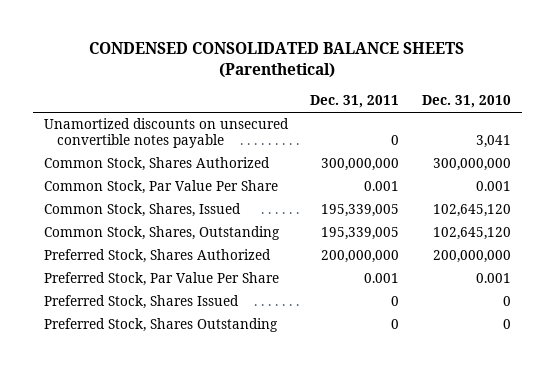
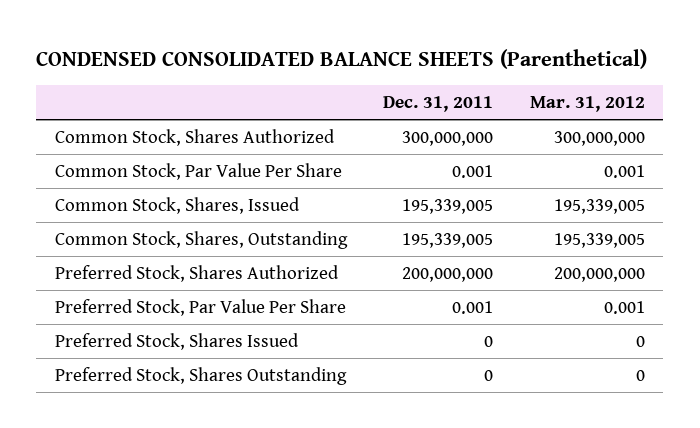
[421,95,511,109] Dec. 31, 2010 -> none
none -> [530,96,646,113] Mar. 31, 2012
[44,118,290,149] Unamortized discounts on unsecured convertible notes payable -> none

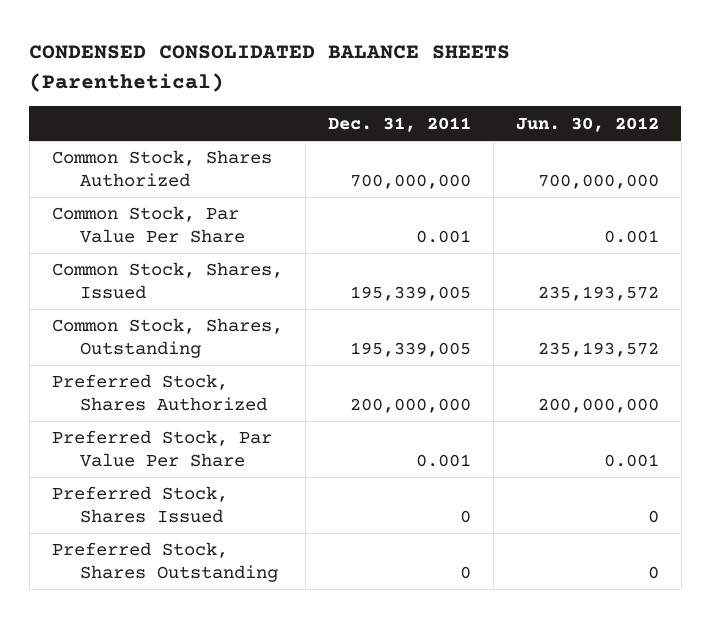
[530,96,646,113] Mar. 31, 2012 -> none
none -> [515,116,659,132] Jun. 30, 2012
[402,130,494,146] 300,000,000 -> [349,173,471,189] 700,000,000

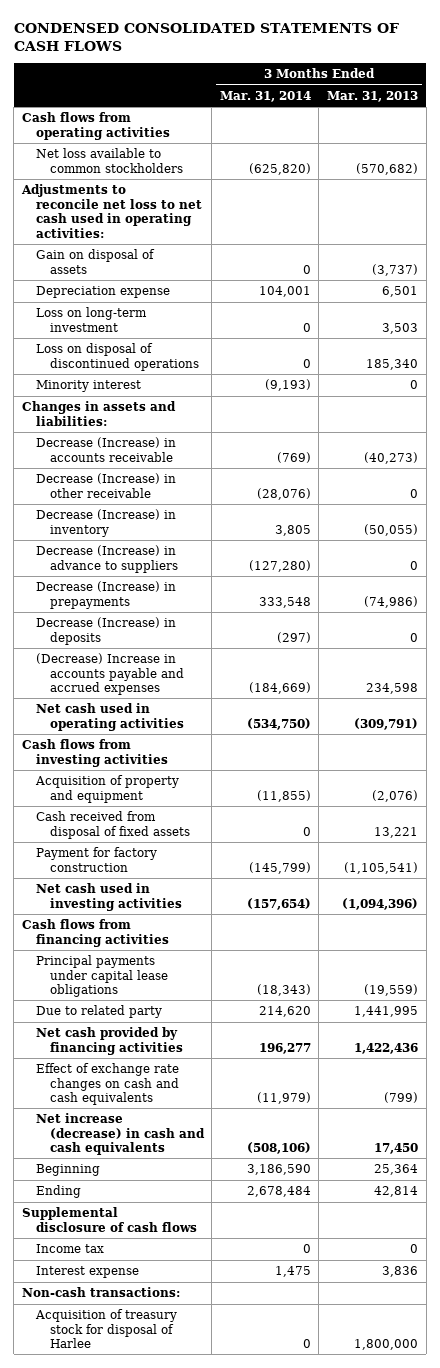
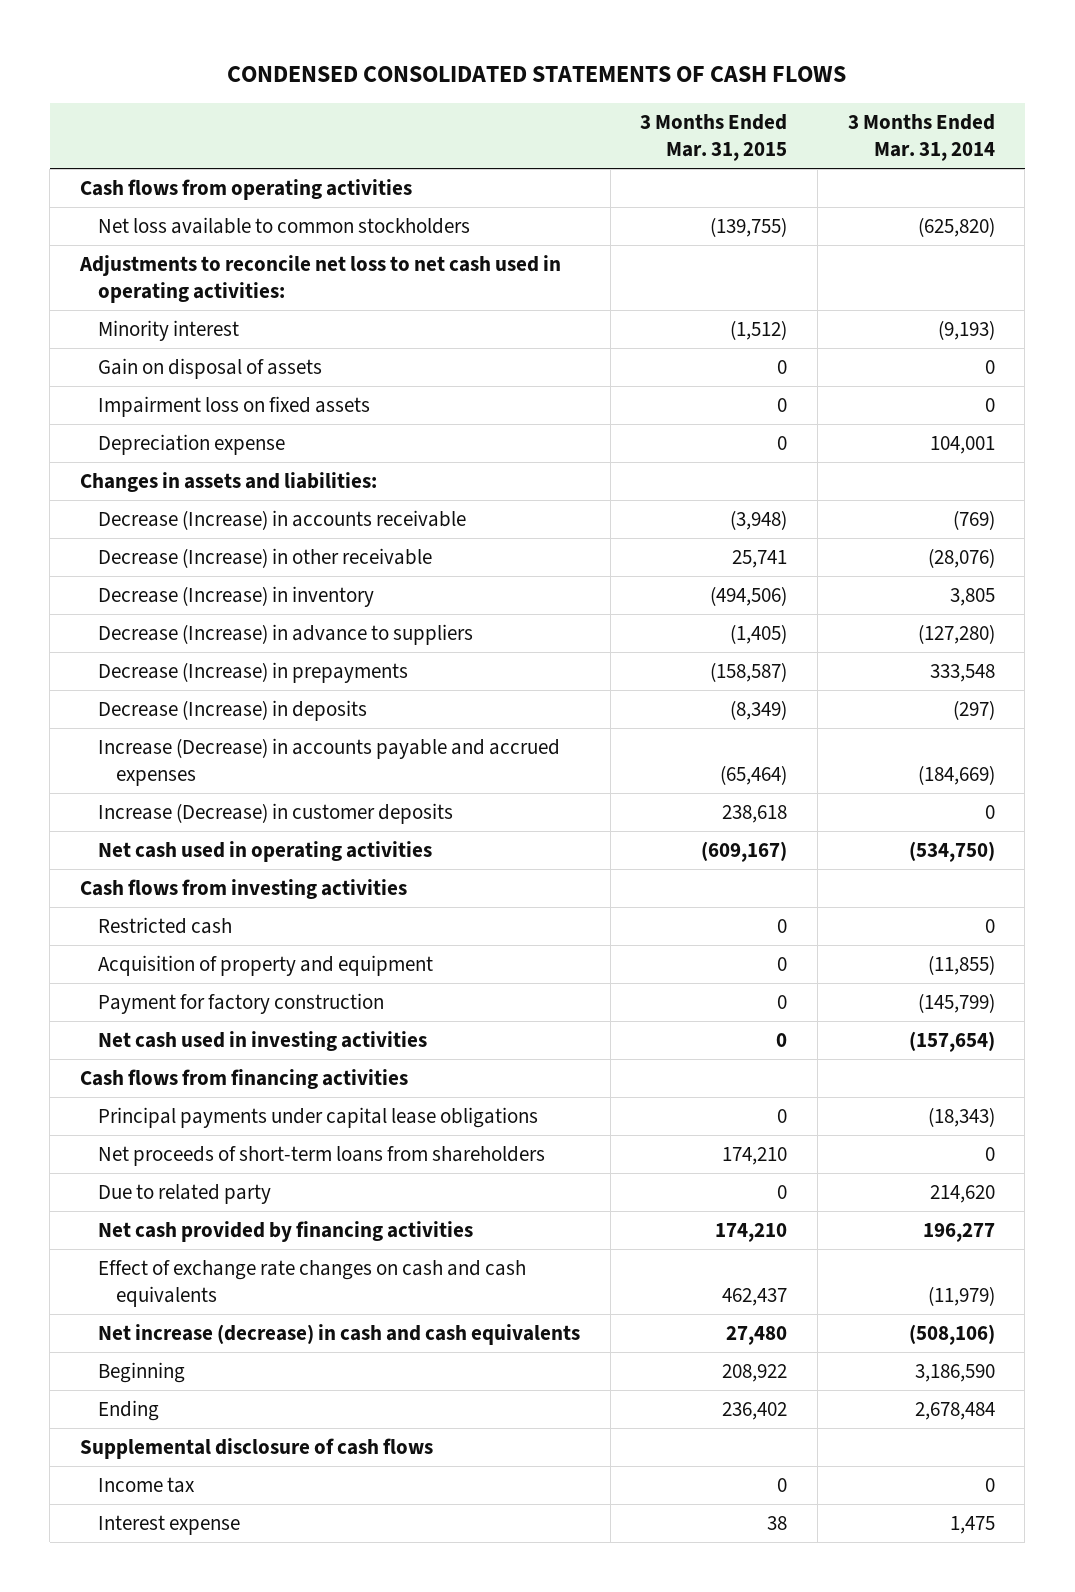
[327,90,419,102] Mar. 31, 2013 -> none
none -> [640,114,788,162] 3 Months Ended Mar. 31, 2015
[35,380,141,393] Minority interest -> [98,319,240,341] Minority interest
none -> [98,395,371,417] Impairment loss on fixed assets
[35,307,147,332] Loss on long-term investment -> none
[35,343,199,371] Loss on disposal of discontinued operations -> none
[35,653,184,696] (Decrease) Increase in accounts payable and accrued expenses -> [98,737,561,786] Increase (Decrease) in accounts payable and accrued expenses
none -> [98,802,454,824] Increase (Decrease) in customer deposits
none -> [98,916,233,934] Restricted cash
[35,811,190,839] Cash received from disposal of fixed assets -> none
none -> [98,1145,546,1166] Net proceeds of short-term loans from shareholders
[22,1287,181,1298] Non-cash transactions: -> none
[34,1309,177,1349] Acquisition of treasury stock for disposal of Harlee -> none

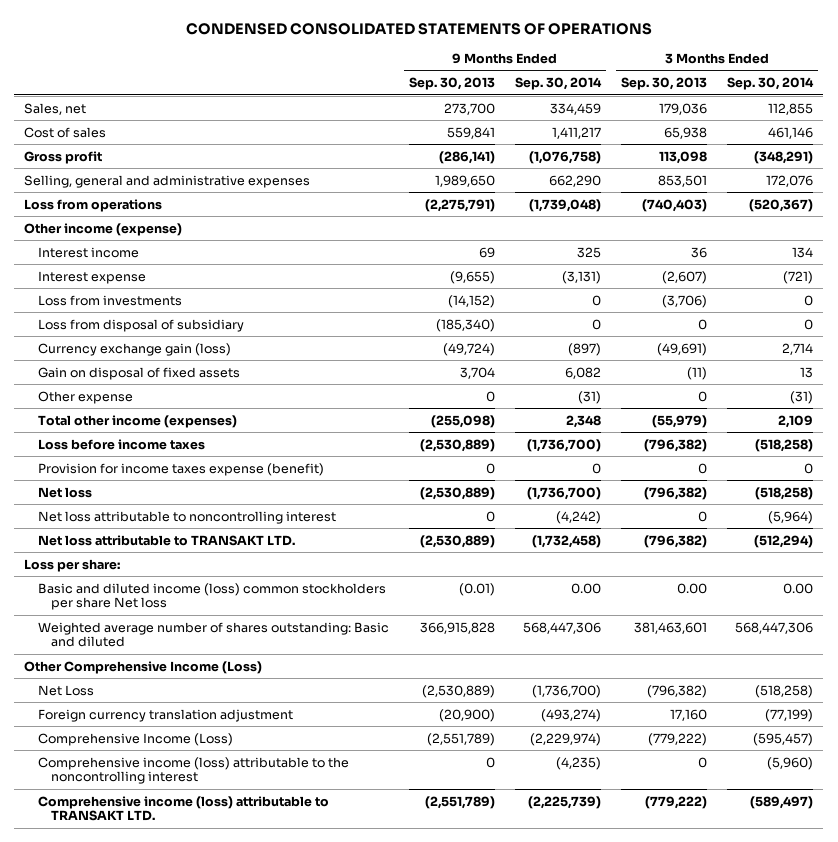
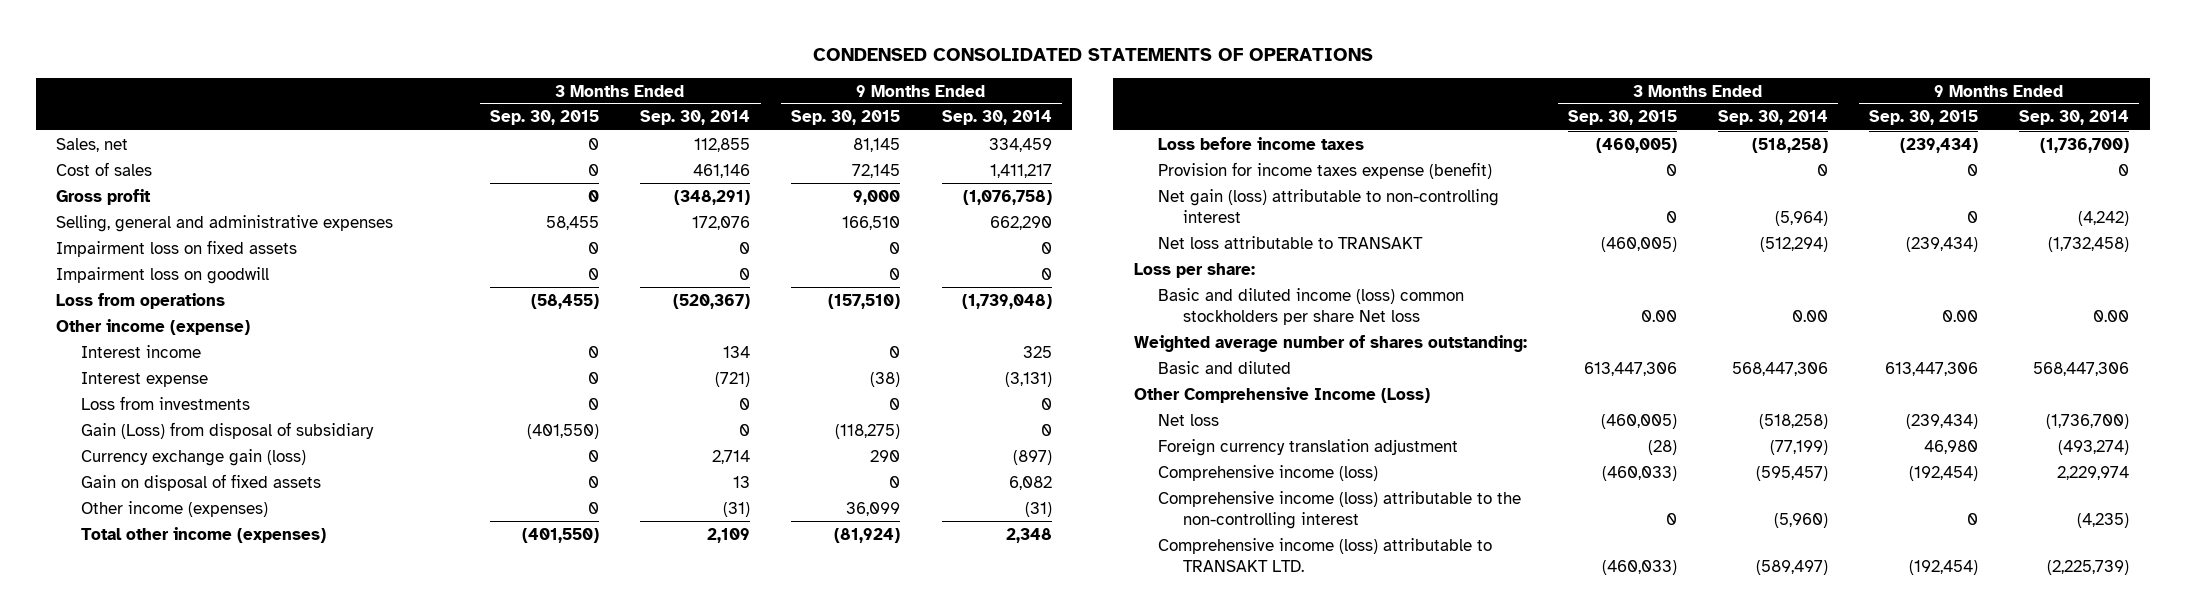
[408,77,495,91] Sep. 30, 2013 -> none
[621,77,708,91] Sep. 30, 2013 -> none
none -> [490,110,600,126] Sep. 30, 2015
none -> [791,110,901,126] Sep. 30, 2015
none -> [56,239,298,257] Impairment loss on fixed assets
none -> [56,266,270,284] Impairment loss on goodwill
[37,318,244,332] Loss from disposal of subsidiary -> [80,421,374,439] Gain (Loss) from disposal of subsidiary
[37,390,133,404] Other expense -> [80,500,268,517] Other income (expenses)
[37,510,336,524] Net loss attributable to noncontrolling interest -> [1158,188,1500,223] Net gain (loss) attributable to non-controlling interest
[37,534,295,546] Net loss attributable to TRANSAKT LTD. -> [1158,235,1424,249] Net loss attributable to TRANSAKT
none -> [1133,334,1527,352] Weighted average number of shares outstanding:
[37,621,389,648] Weighted average number of shares outstanding: Basic and diluted -> [1158,360,1292,374] Basic and diluted
[37,684,94,696] Net Loss -> none
[37,486,92,498] Net loss -> [1158,413,1220,426] Net loss
[37,732,233,746] Comprehensive Income (Loss) -> [1158,464,1379,481] Comprehensive income (loss)
[530,732,602,746] (2,229,974) -> [2056,465,2129,480] 2,229,974
[37,756,349,785] Comprehensive income (loss) attributable to the noncontrolling interest -> [1158,490,1522,529] Comprehensive income (loss) attributable to the non-controlling interest

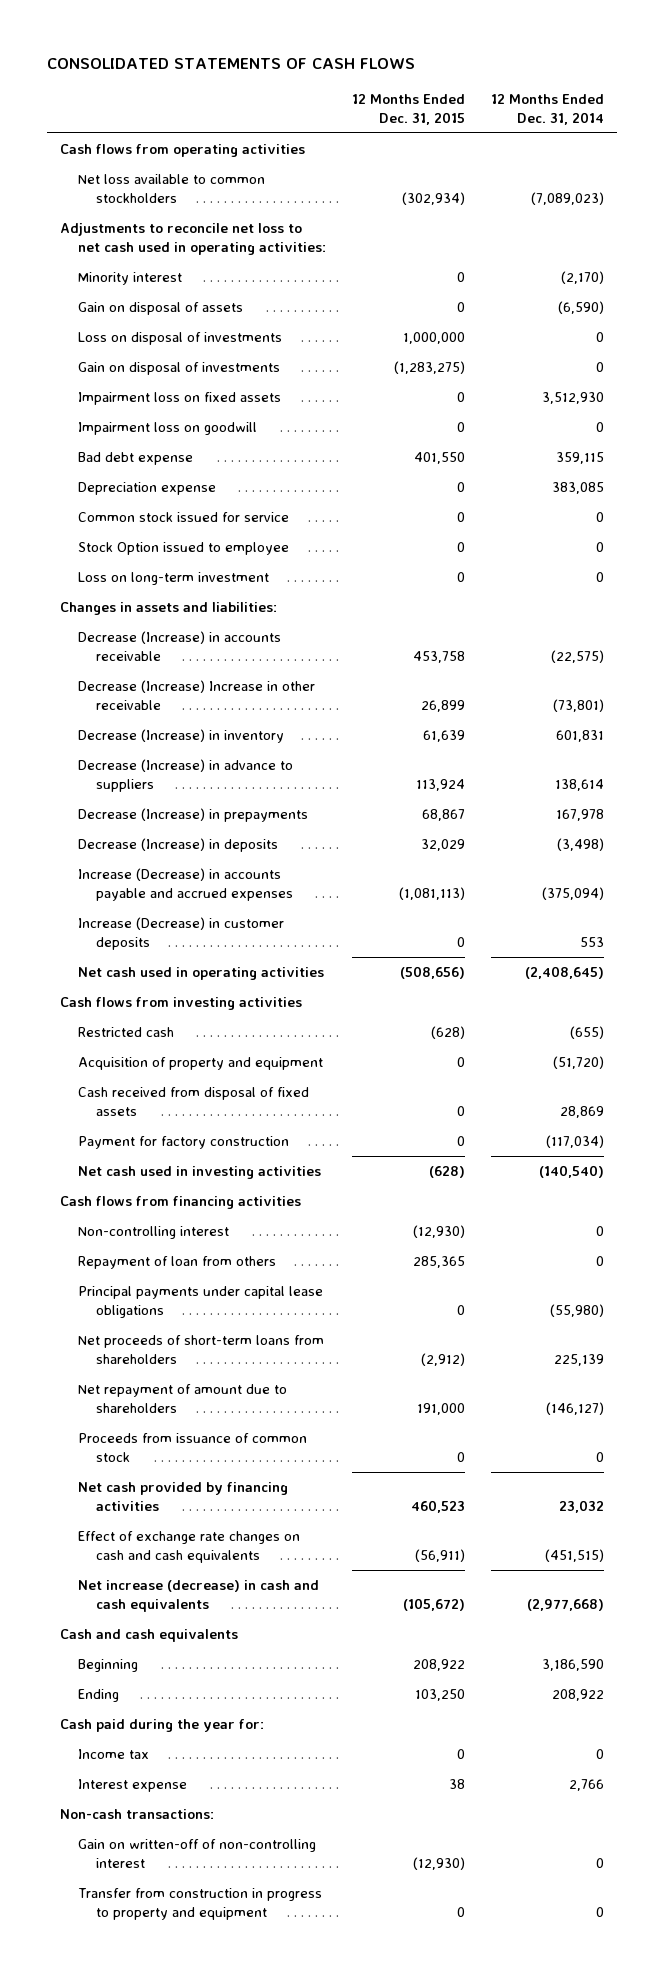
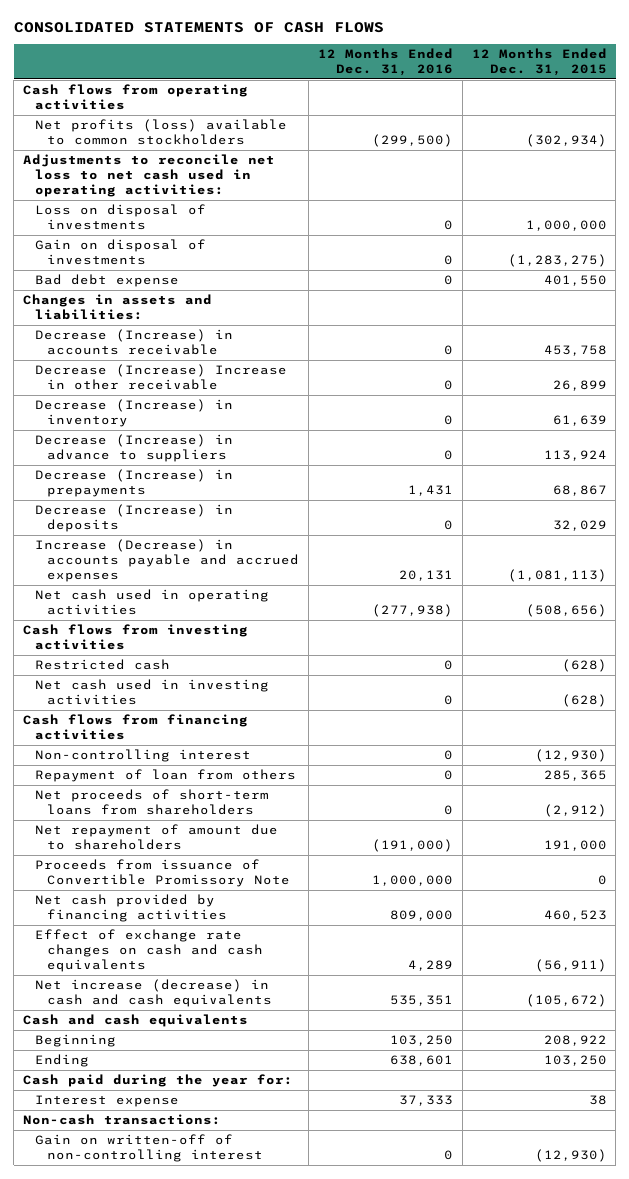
[490,93,604,125] 12 Months Ended Dec. 31, 2014 -> none
none -> [317,48,453,77] 12 Months Ended Dec. 31, 2016
[77,174,265,203] Net loss available to common stockholders -> [34,118,287,146] Net profits (loss) available to common stockholders
[77,272,182,286] Minority interest -> none
[77,302,243,316] Gain on disposal of assets -> none
[77,392,281,406] Impairment loss on fixed assets -> none
[77,422,257,436] Impairment loss on goodwill -> none
[77,482,216,496] Depreciation expense -> none
[77,512,289,523] Common stock issued for service -> none
[77,542,289,556] Stock Option issued to employee -> none
[77,572,269,586] Loss on long-term investment -> none
[77,917,284,950] Increase (Decrease) in customer deposits -> none
[77,1057,323,1071] Acquisition of property and equipment -> none
[77,1087,309,1116] Cash received from disposal of fixed assets -> none
[77,1136,289,1150] Payment for factory construction -> none
[77,1286,323,1318] Principal payments under capital lease obligations -> none
[77,1433,307,1462] Proceeds from issuance of common stock -> none
none -> [34,858,290,888] Proceeds from issuance of Convertible Promissory Note
[77,1749,149,1760] Income tax -> none
[77,1888,322,1920] Transfer from construction in progress to property and equipment -> none

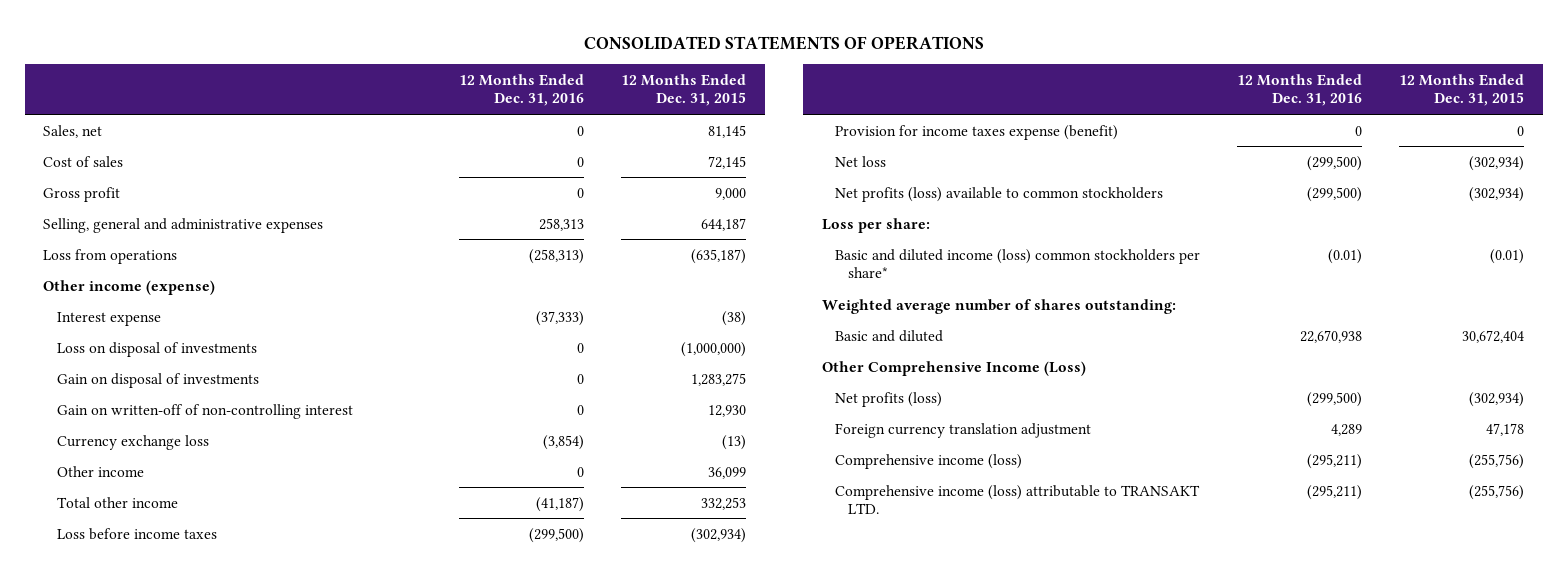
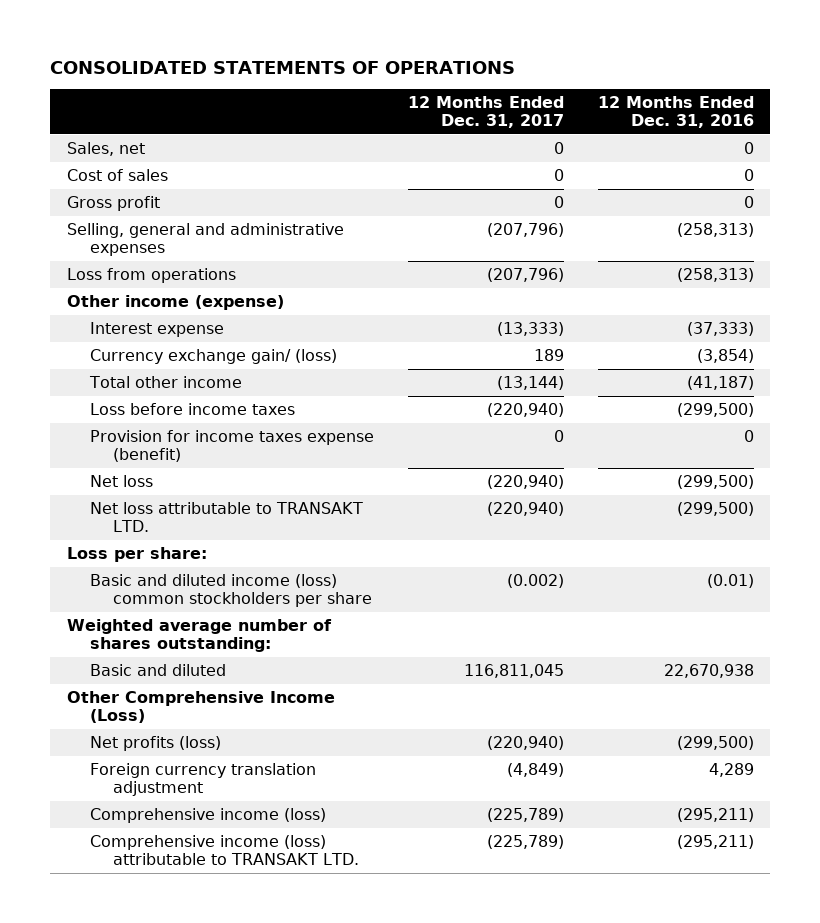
[621,73,747,107] 12 Months Ended Dec. 31, 2015 -> none
none -> [407,96,564,128] 12 Months Ended Dec. 31, 2017
[538,217,584,231] 258,313 -> [676,223,754,238] (258,313)
[56,341,257,357] Loss on disposal of investments -> none
[56,372,259,388] Gain on disposal of investments -> none
[56,403,353,419] Gain on written-off of non-controlling interest -> none
[56,465,144,477] Other income -> none
[56,434,209,450] Currency exchange loss -> [89,349,337,365] Currency exchange gain/ (loss)
[834,186,1163,202] Net profits (loss) available to common stockholders -> [89,502,363,532] Net loss attributable to TRANSAKT LTD.
[834,248,1200,279] Basic and diluted income (loss) common stockholders per share* -> [89,574,372,607] Basic and diluted income (loss) common stockholders per share

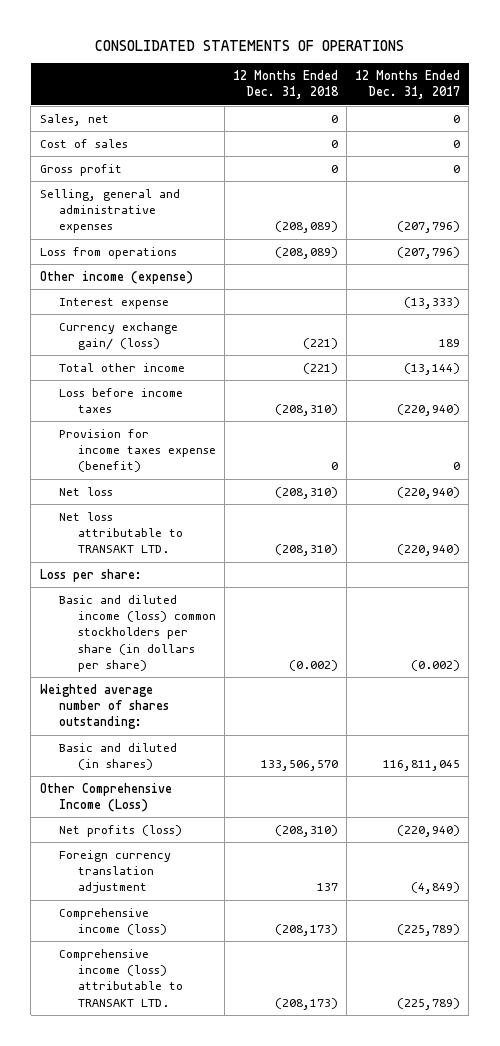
[597,96,754,128] 12 Months Ended Dec. 31, 2016 -> none
none -> [232,70,339,100] 12 Months Ended Dec. 31, 2018
[89,574,372,607] Basic and diluted income (loss) common stockholders per share -> [58,594,216,672] Basic and diluted income (loss) common stockholders per share (in dollars per share)
[89,664,226,677] Basic and diluted -> [58,742,177,771] Basic and diluted (in shares)

